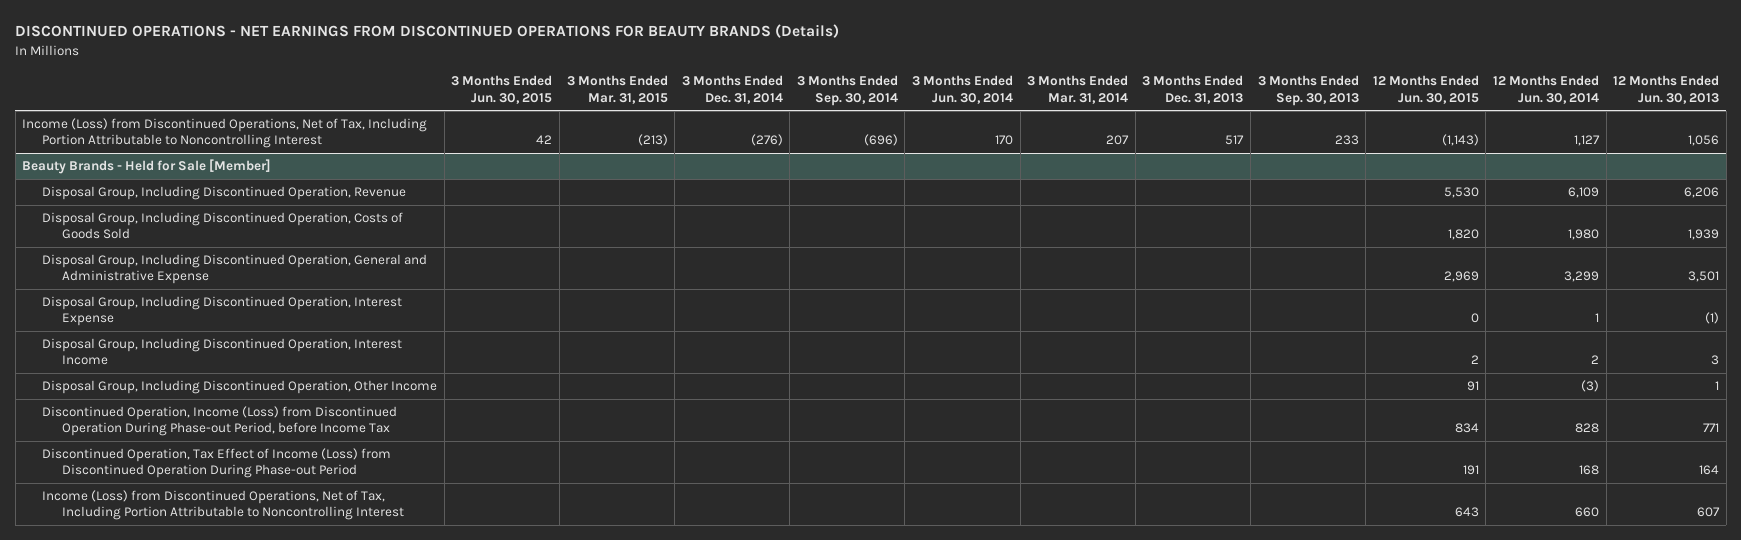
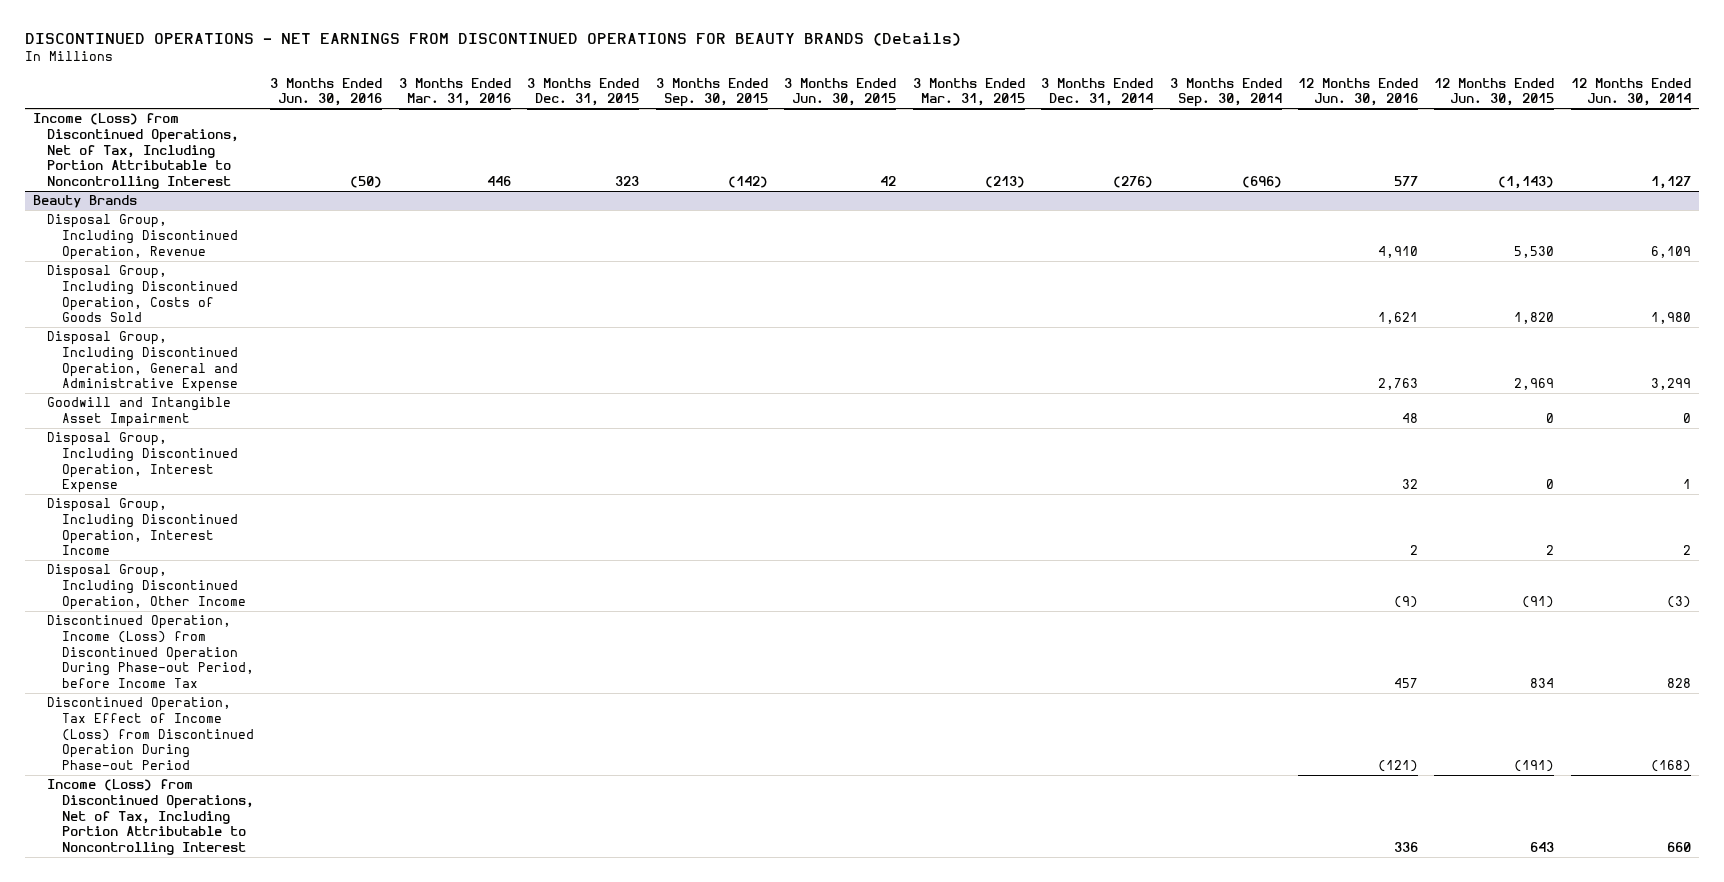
[912,75,1014,104] 3 Months Ended Jun. 30, 2014 -> none
[1027,75,1129,104] 3 Months Ended Mar. 31, 2014 -> none
[1142,75,1244,104] 3 Months Ended Dec. 31, 2013 -> none
[1257,75,1359,106] 3 Months Ended Sep. 30, 2013 -> none
[1613,75,1720,104] 12 Months Ended Jun. 30, 2013 -> none
none -> [270,77,383,107] 3 Months Ended Jun. 30, 2016
none -> [398,77,511,107] 3 Months Ended Mar. 31, 2016
none -> [527,77,640,107] 3 Months Ended Dec. 31, 2015
none -> [655,77,768,108] 3 Months Ended Sep. 30, 2015
none -> [1297,77,1418,107] 12 Months Ended Jun. 30, 2016
[22,159,272,175] Beauty Brands - Held for Sale [Member] -> [32,195,137,209] Beauty Brands
none -> [47,397,232,428] Goodwill and Intangible Asset Impairment
[1466,381,1479,392] 91 -> [1522,595,1555,608] (91)
[1462,465,1479,476] 191 -> [1514,759,1555,772] (191)
[1578,465,1599,476] 168 -> [1650,759,1691,772] (168)

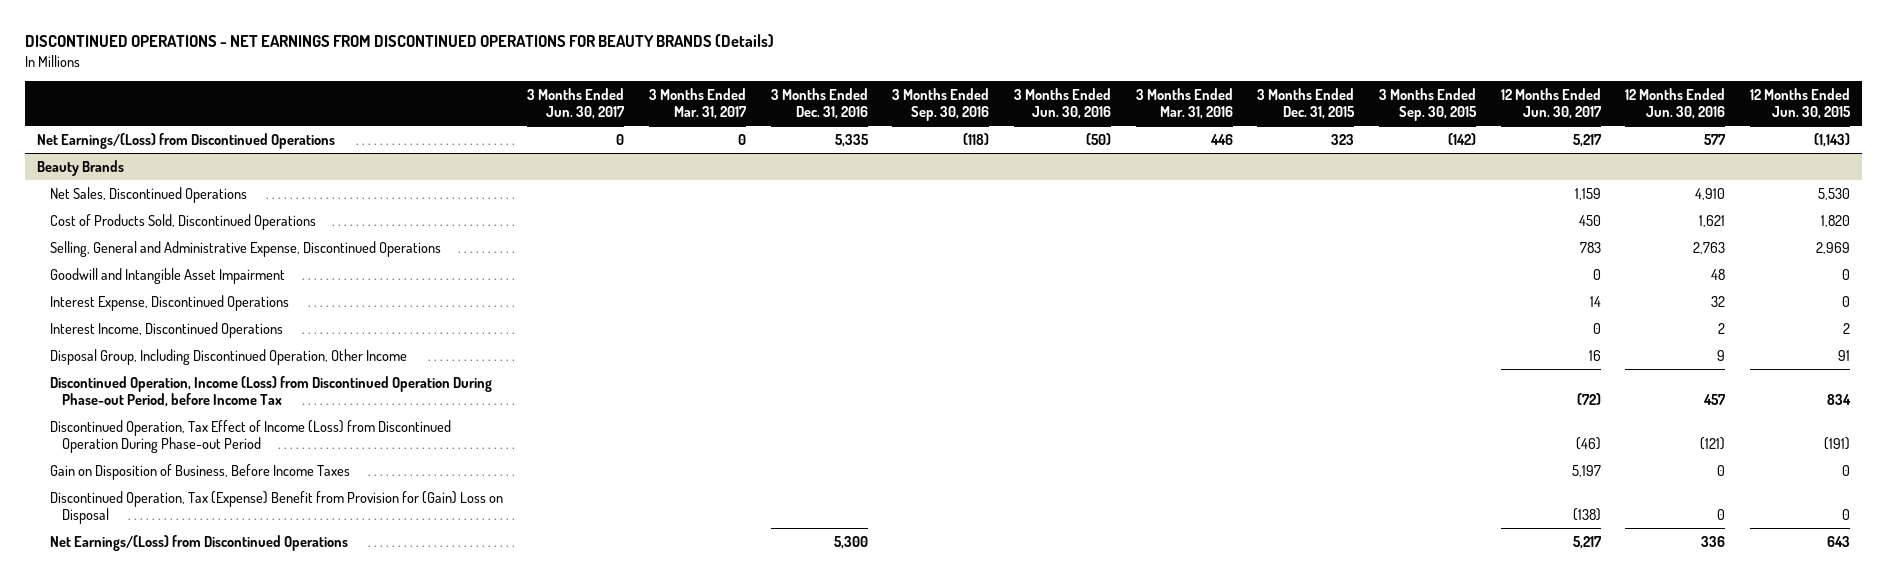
[784,77,897,107] 3 Months Ended Jun. 30, 2015 -> none
[912,77,1025,107] 3 Months Ended Mar. 31, 2015 -> none
[1041,77,1154,107] 3 Months Ended Dec. 31, 2014 -> none
[1169,77,1282,108] 3 Months Ended Sep. 30, 2014 -> none
[1570,77,1691,107] 12 Months Ended Jun. 30, 2014 -> none
none -> [527,87,626,120] 3 Months Ended Jun. 30, 2017
none -> [648,87,747,120] 3 Months Ended Mar. 31, 2017
none -> [770,87,868,120] 3 Months Ended Dec. 31, 2016
none -> [892,87,990,122] 3 Months Ended Sep. 30, 2016
none -> [1500,87,1602,120] 12 Months Ended Jun. 30, 2017
[32,113,240,189] Income (Loss) from Discontinued Operations, Net of Tax, Including Portion Attributable to Noncontrolling Interest -> [37,132,336,149] Net Earnings/(Loss) from Discontinued Operations
[47,214,238,260] Disposal Group, Including Discontinued Operation, Revenue -> [49,186,247,203] Net Sales, Discontinued Operations
[47,265,238,323] Disposal Group, Including Discontinued Operation, Costs of Goods Sold -> [49,213,316,230] Cost of Products Sold, Discontinued Operations
[47,331,238,393] Disposal Group, Including Discontinued Operation, General and Administrative Expense -> [49,240,441,257] Selling, General and Administrative Expense, Discontinued Operations
[47,432,238,494] Disposal Group, Including Discontinued Operation, Interest Expense -> [49,294,289,311] Interest Expense, Discontinued Operations
[47,498,238,556] Disposal Group, Including Discontinued Operation, Interest Income -> [49,321,283,338] Interest Income, Discontinued Operations
[1393,595,1418,608] (9) -> [1717,349,1726,361] 9
[1522,595,1555,608] (91) -> [1837,349,1850,361] 91
none -> [49,463,350,480] Gain on Disposition of Business, Before Income Taxes
none -> [49,490,503,525] Discontinued Operation, Tax (Expense) Benefit from Provision for (Gain) Loss on Disposal
[47,779,254,855] Income (Loss) from Discontinued Operations, Net of Tax, Including Portion Attributable to Noncontrolling Interest -> [49,534,348,551] Net Earnings/(Loss) from Discontinued Operations

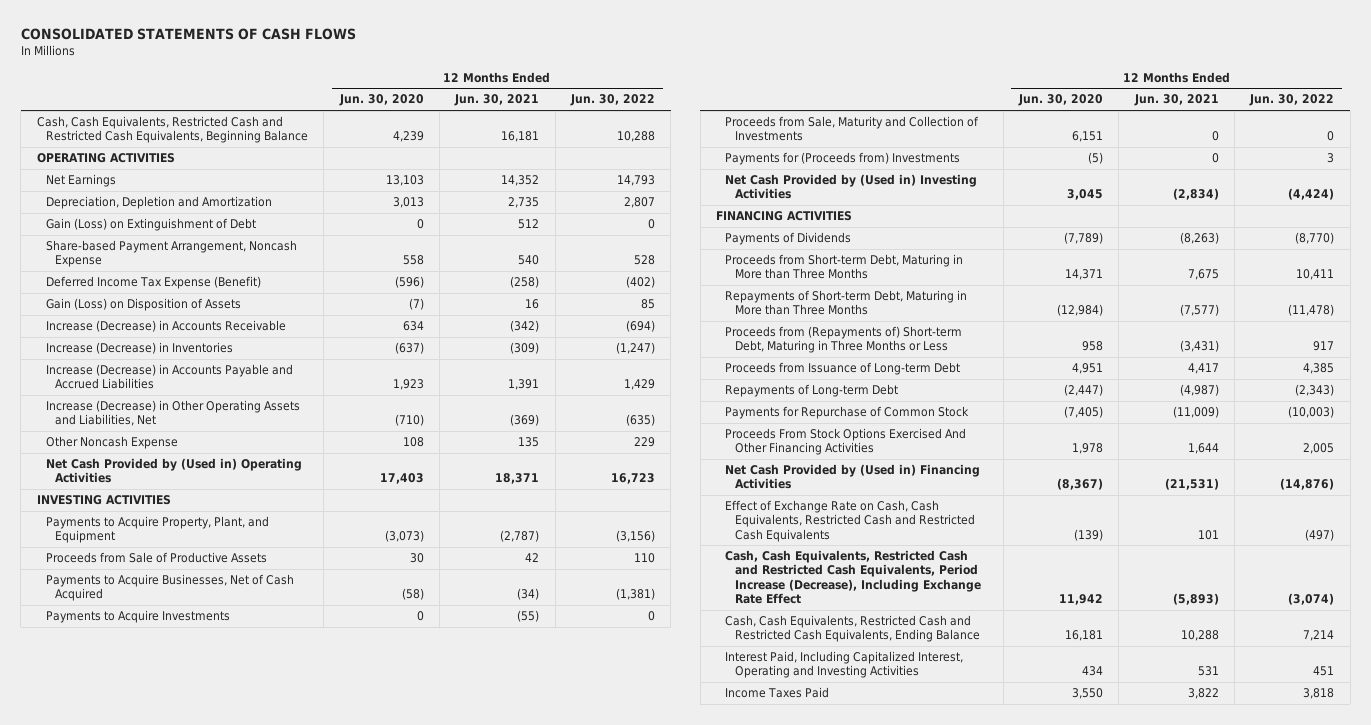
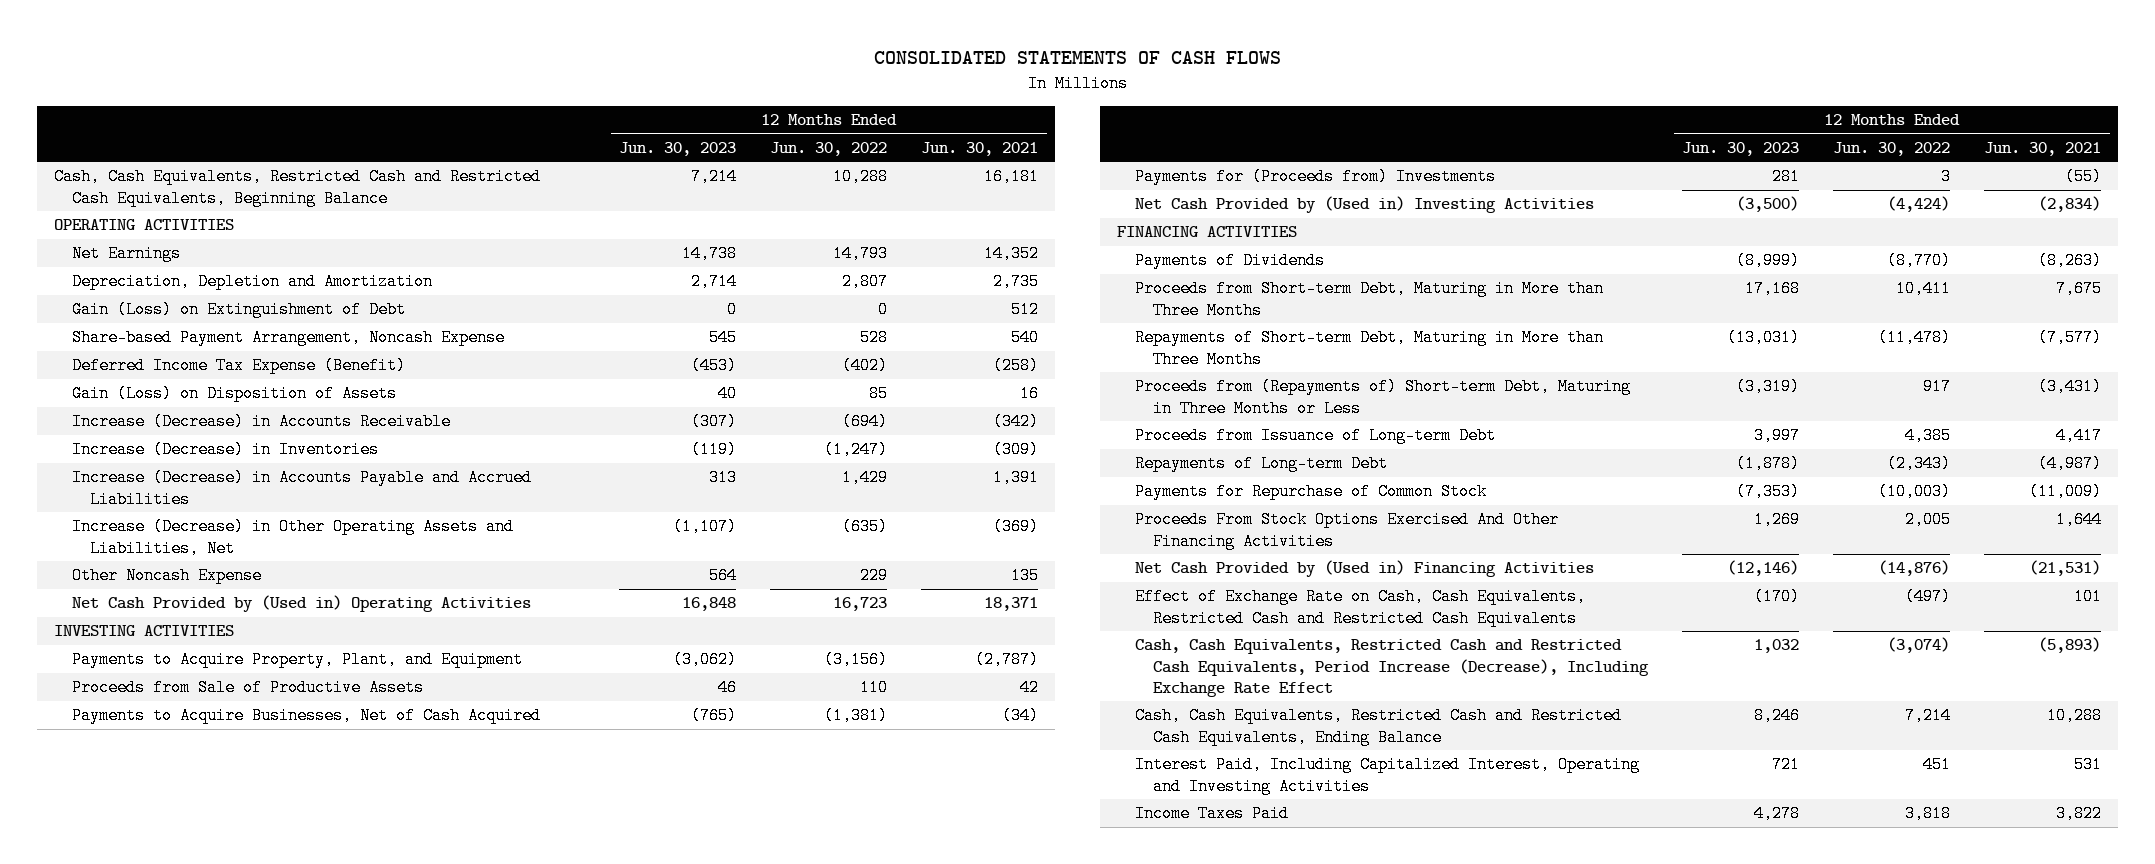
[338,94,424,107] Jun. 30, 2020 -> none
none -> [619,141,737,156] Jun. 30, 2023
[45,610,230,624] Payments to Acquire Investments -> none
[725,116,980,142] Proceeds from Sale, Maturity and Collection of Investments -> none
[1211,153,1219,164] 0 -> [2065,168,2103,186] (55)

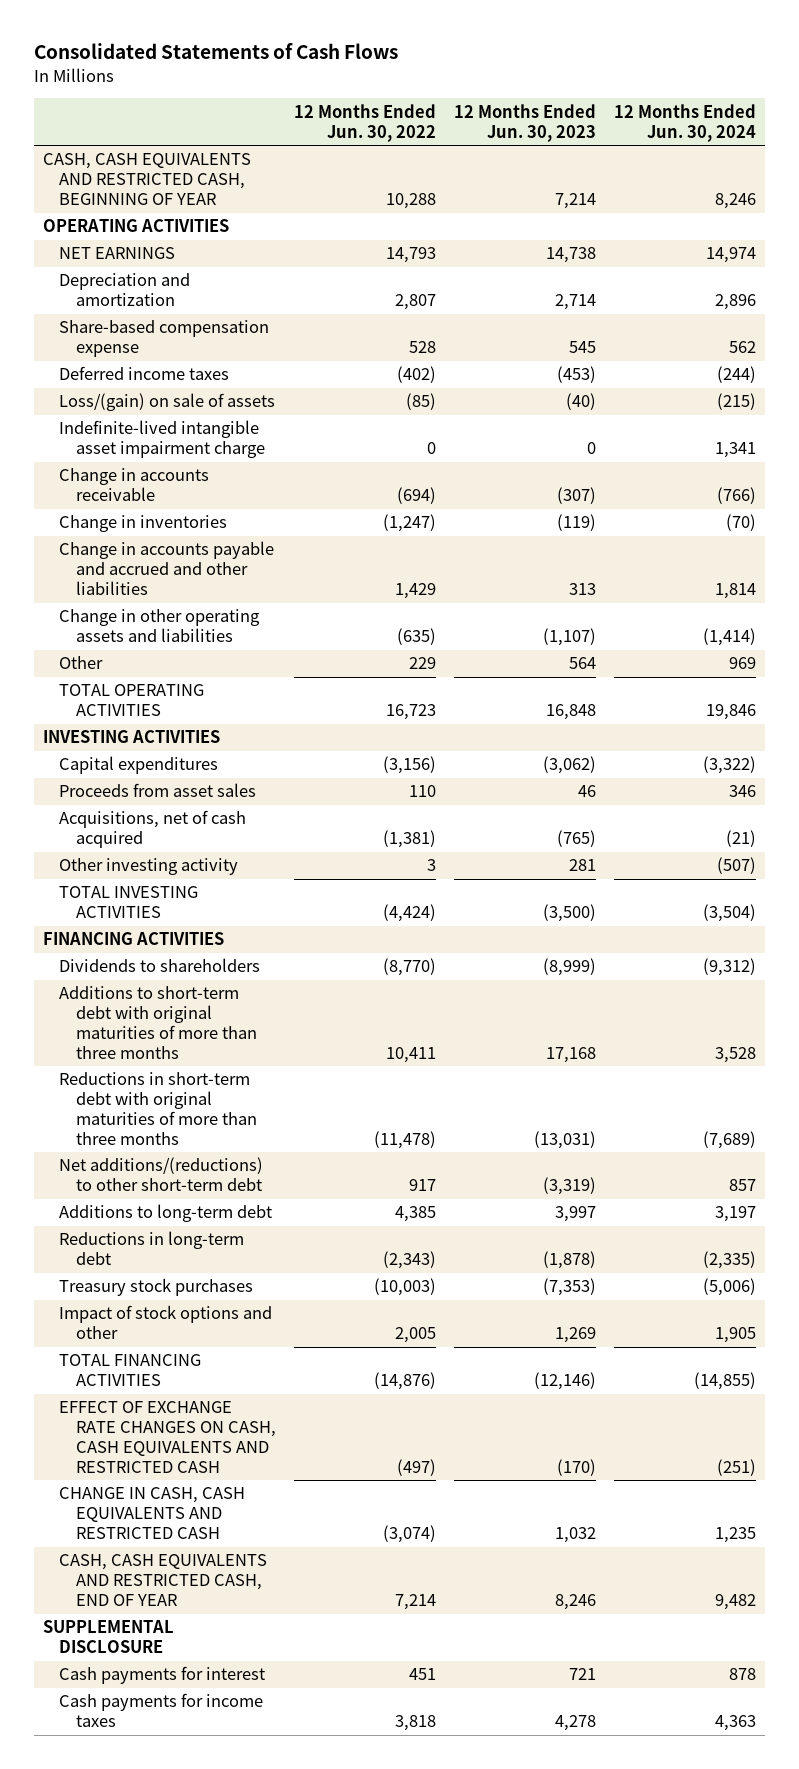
[873,51,1281,65] CONSOLIDATED STATEMENTS OF CASH FLOWS -> [33,43,398,60] Consolidated Statements of Cash Flows
[921,141,1039,156] Jun. 30, 2021 -> none
none -> [614,103,757,142] 12 Months Ended Jun. 30, 2024
[53,168,541,207] Cash, Cash Equivalents, Restricted Cash and Restricted Cash Equivalents, Beginning Balance -> [42,153,251,206] CASH, CASH EQUIVALENTS AND RESTRICTED CASH, BEGINNING OF YEAR
[71,301,406,319] Gain (Loss) on Extinguishment of Debt -> none
[71,245,181,263] Net Earnings -> [59,247,176,260] NET EARNINGS
[71,273,433,291] Depreciation, Depletion and Amortization -> [59,273,191,307] Depreciation and amortization
[71,329,505,347] Share-based Payment Arrangement, Noncash Expense -> [59,320,270,358] Share-based compensation expense
[71,357,406,375] Deferred Income Tax Expense (Benefit) -> [59,366,230,381] Deferred income taxes
[71,385,397,403] Gain (Loss) on Disposition of Assets -> [59,393,276,412] Loss/(gain) on sale of assets
[718,385,738,403] 40 -> [565,393,596,411] (40)
[869,385,889,403] 85 -> [405,393,436,411] (85)
none -> [59,420,265,459] Indefinite-lived intangible asset impairment charge
[71,413,451,431] Increase (Decrease) in Accounts Receivable -> [59,468,210,502] Change in accounts receivable
[71,441,379,459] Increase (Decrease) in Inventories -> [59,515,228,533] Change in inventories
[71,469,532,508] Increase (Decrease) in Accounts Payable and Accrued Liabilities -> [59,541,275,596] Change in accounts payable and accrued and other liabilities
[71,518,514,557] Increase (Decrease) in Other Operating Assets and Liabilities, Net -> [59,609,261,643] Change in other operating assets and liabilities
[71,567,262,585] Other Noncash Expense -> [59,656,104,670] Other
[71,595,531,613] Net Cash Provided by (Used in) Operating Activities -> [59,684,205,717] TOTAL OPERATING ACTIVITIES
[71,651,523,669] Payments to Acquire Property, Plant, and Equipment -> [59,756,219,775] Capital expenditures
[71,679,424,697] Proceeds from Sale of Productive Assets -> [59,783,257,798] Proceeds from asset sales
[71,707,541,725] Payments to Acquire Businesses, Net of Cash Acquired -> [59,810,247,849] Acquisitions, net of cash acquired
[1134,168,1496,186] Payments for (Proceeds from) Investments -> [59,858,239,876] Other investing activity
[1134,196,1594,214] Net Cash Provided by (Used in) Investing Activities -> [59,886,199,919] TOTAL INVESTING ACTIVITIES
[1134,252,1325,270] Payments of Dividends -> [59,958,261,973] Dividends to shareholders
[1134,280,1604,319] Proceeds from Short-term Debt, Maturing in More than Three Months -> [59,986,257,1060] Additions to short-term debt with original maturities of more than three months
[1134,329,1604,368] Repayments of Short-term Debt, Maturing in More than Three Months -> [59,1072,257,1146] Reductions in short-term debt with original maturities of more than three months
[1134,378,1631,417] Proceeds from (Repayments of) Short-term Debt, Maturing in Three Months or Less -> [59,1157,264,1192] Net additions/(reductions) to other short-term debt
[1134,427,1496,445] Proceeds from Issuance of Long-term Debt -> [59,1204,273,1223] Additions to long-term debt
[1134,455,1388,473] Repayments of Long-term Debt -> [59,1231,245,1266] Reductions in long-term debt
[1134,483,1487,501] Payments for Repurchase of Common Stock -> [59,1278,254,1297] Treasury stock purchases
[1134,511,1559,550] Proceeds From Stock Options Exercised And Other Financing Activities -> [59,1305,273,1340] Impact of stock options and other
[1134,560,1594,578] Net Cash Provided by (Used in) Financing Activities -> [59,1354,202,1387] TOTAL FINANCING ACTIVITIES
[1134,588,1586,627] Effect of Exchange Rate on Cash, Cash Equivalents, Restricted Cash and Restricted Cash Equivalents -> [59,1401,276,1474] EFFECT OF EXCHANGE RATE CHANGES ON CASH, CASH EQUIVALENTS AND RESTRICTED CASH
[1134,639,1649,698] Cash, Cash Equivalents, Restricted Cash and Restricted Cash Equivalents, Period Increase (Decrease), Including Exchange Rate Effect -> [59,1487,246,1540] CHANGE IN CASH, CASH EQUIVALENTS AND RESTRICTED CASH
[1134,707,1622,746] Cash, Cash Equivalents, Restricted Cash and Restricted Cash Equivalents, Ending Balance -> [59,1554,268,1607] CASH, CASH EQUIVALENTS AND RESTRICTED CASH, END OF YEAR
none -> [42,1620,174,1654] SUPPLEMENTAL DISCLOSURE
[1134,756,1640,795] Interest Paid, Including Capitalized Interest, Operating and Investing Activities -> [59,1666,266,1685] Cash payments for interest
[1134,805,1289,823] Income Taxes Paid -> [59,1693,264,1728] Cash payments for income taxes

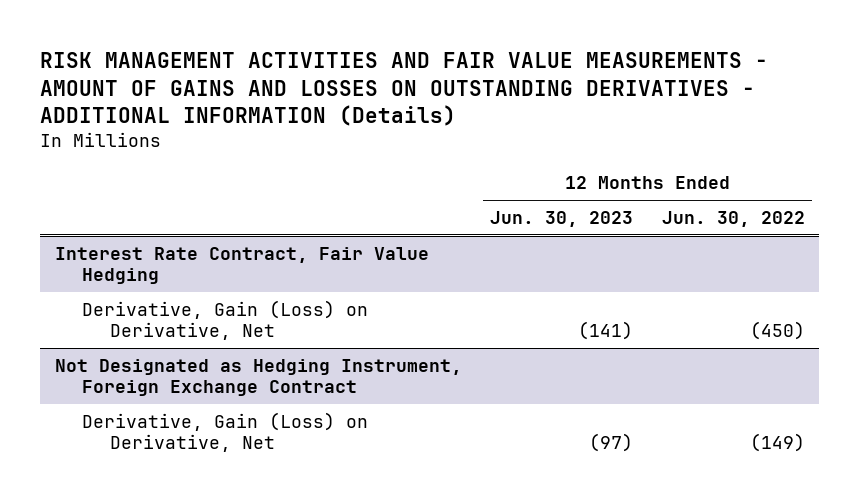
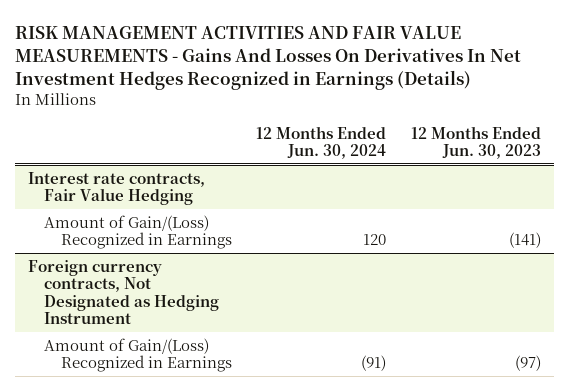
[40,52,769,127] RISK MANAGEMENT ACTIVITIES AND FAIR VALUE MEASUREMENTS - AMOUNT OF GAINS AND LOSSES ON OUTSTANDING DERIVATIVES - ADDITIONAL INFORMATION (Details) -> [15,25,522,90] RISK MANAGEMENT ACTIVITIES AND FAIR VALUE MEASUREMENTS - Gains And Losses On Derivatives In Net Investment Hedges Recognized in Earnings (Details)
[661,210,805,227] Jun. 30, 2022 -> none
none -> [256,125,387,160] 12 Months Ended Jun. 30, 2024
[54,246,429,284] Interest Rate Contract, Fair Value Hedging -> [27,171,205,206] Interest rate contracts, Fair Value Hedging
[82,299,369,340] Derivative, Gain (Loss) on Derivative, Net -> [44,214,232,250] Amount of Gain/(Loss) Recognized in Earnings
[54,358,462,396] Not Designated as Hedging Instrument, Foreign Exchange Contract -> [27,259,220,324] Foreign currency contracts, Not Designated as Hedging Instrument
[82,411,369,452] Derivative, Gain (Loss) on Derivative, Net -> [44,337,232,373] Amount of Gain/(Loss) Recognized in Earnings

